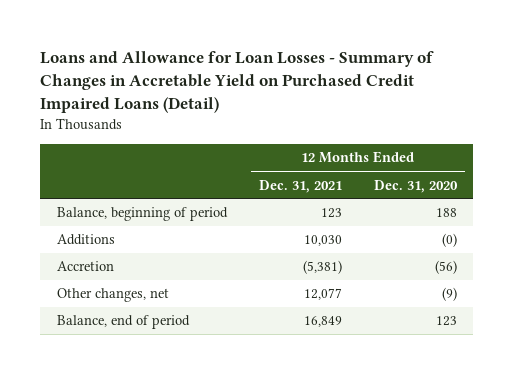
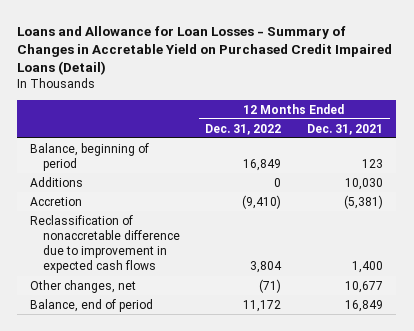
[374,179,459,193] Dec. 31, 2020 -> none
none -> [205,123,282,135] Dec. 31, 2022
none -> [30,214,180,274] Reclassification of nonaccretable difference due to improvement in expected cash flows
[303,288,342,301] 12,077 -> [345,280,384,293] 10,677

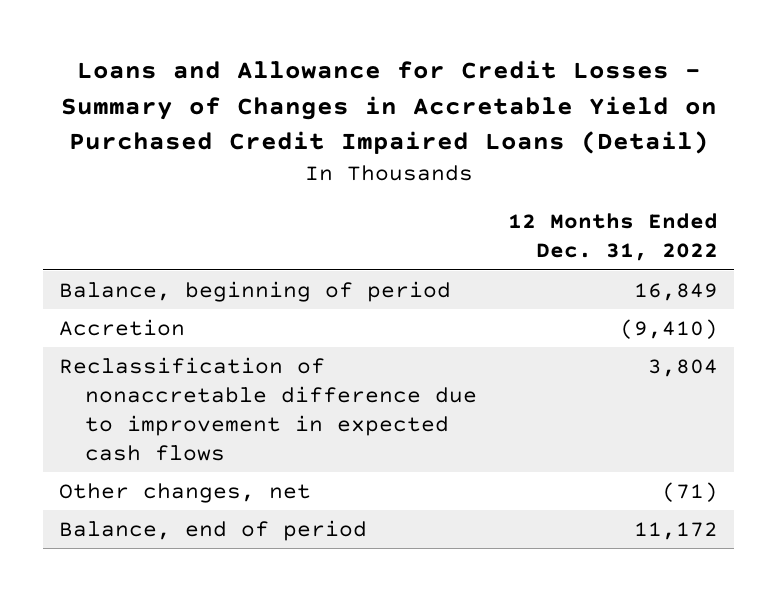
[17,25,393,76] Loans and Allowance for Loan Losses - Summary of Changes in Accretable Yield on Purchased Credit Impaired Loans (Detail) -> [60,60,717,154] Loans and Allowance for Credit Losses - Summary of Changes in Accretable Yield on Purchased Credit Impaired Loans (Detail)
[307,123,384,135] Dec. 31, 2021 -> none
[30,176,84,187] Additions -> none

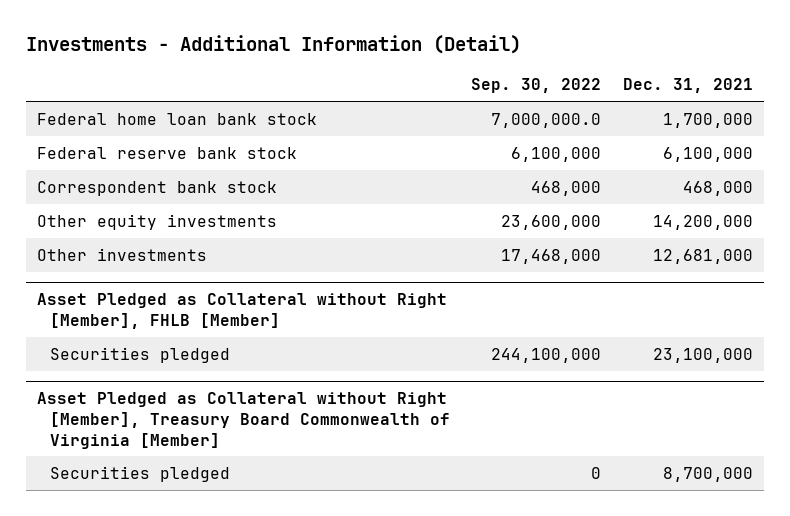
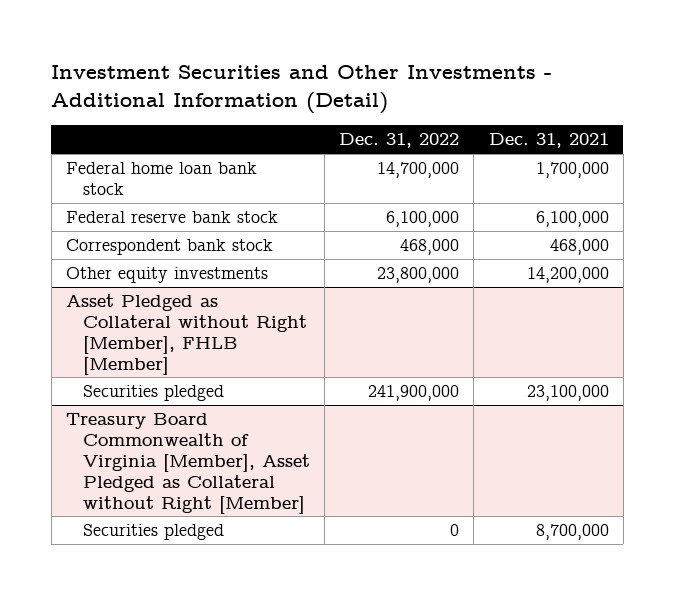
[26,35,522,55] Investments - Additional Information (Detail) -> [51,65,553,115] Investment Securities and Other Investments - Additional Information (Detail)
[471,78,602,94] Sep. 30, 2022 -> none
none -> [339,133,460,149] Dec. 31, 2022
[37,247,208,261] Other investments -> none
[37,392,450,449] Asset Pledged as Collateral without Right [Member], Treasury Board Commonwealth of Virginia [Member] -> [65,413,311,514] Treasury Board Commonwealth of Virginia [Member], Asset Pledged as Collateral without Right [Member]

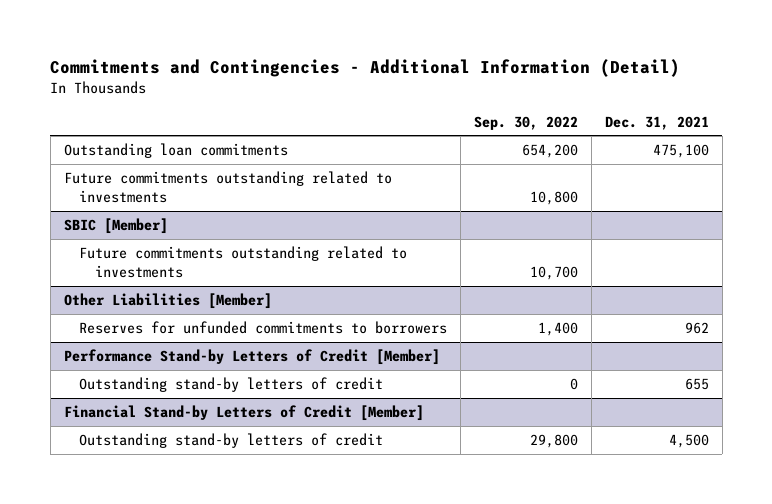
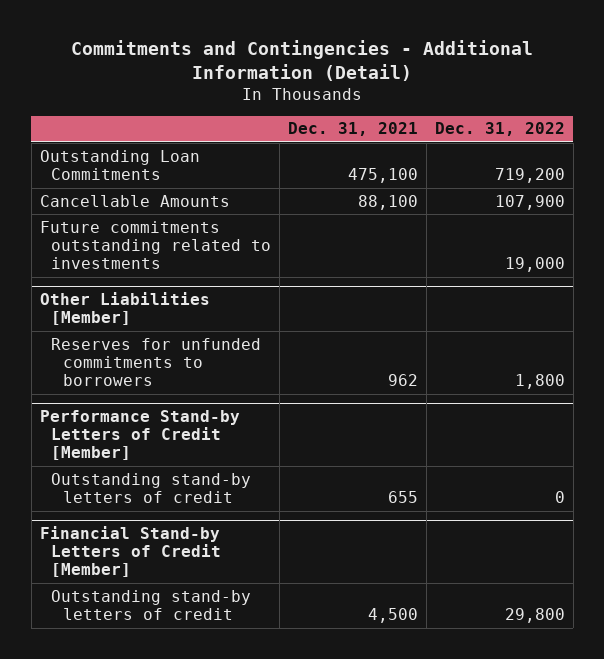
[474,115,579,130] Sep. 30, 2022 -> none
none -> [434,122,565,137] Dec. 31, 2022
[63,171,392,203] Future commitments outstanding related to investments -> none
[63,218,168,235] SBIC [Member] -> none
[63,143,288,159] Outstanding loan commitments -> [39,149,200,181] Outstanding Loan Commitments
none -> [39,194,230,207] Cancellable Amounts

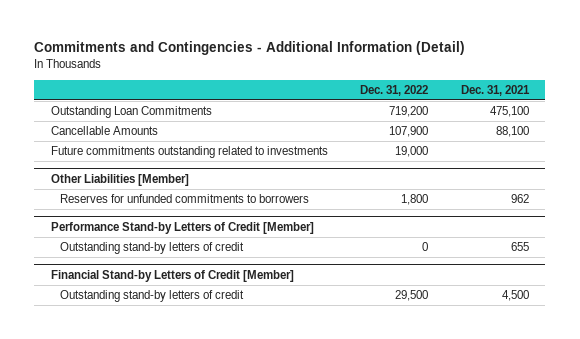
[504,608,565,624] 29,800 -> [395,290,429,302] 29,500

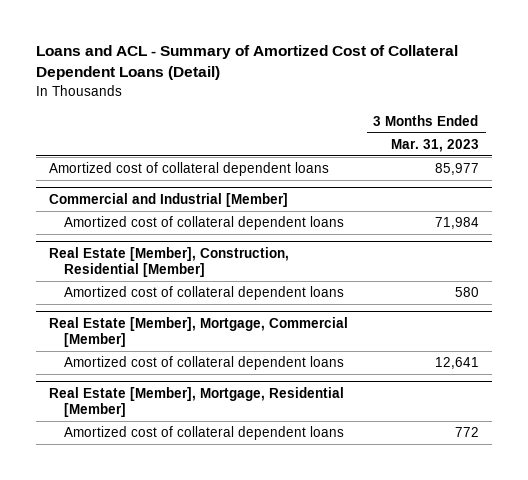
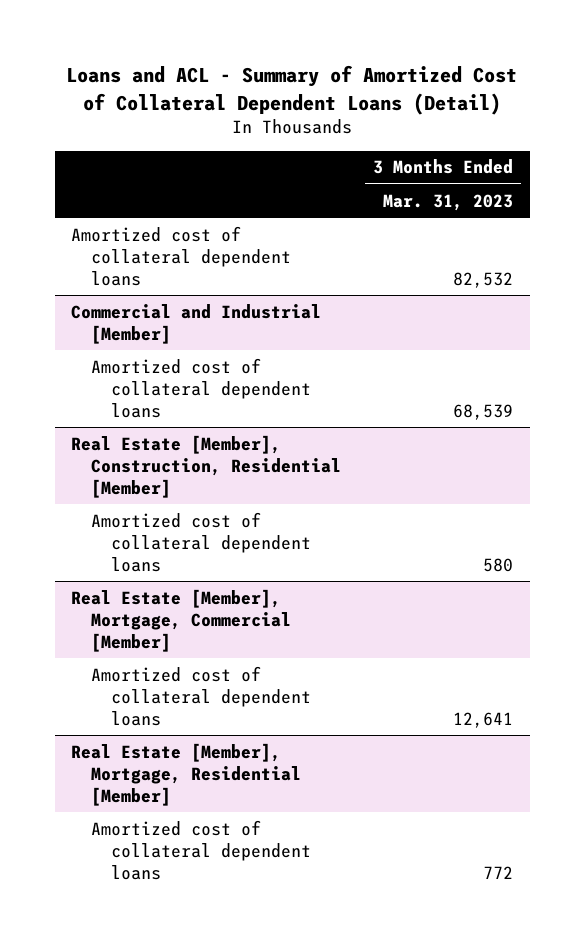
[434,163,479,176] 85,977 -> [453,271,514,288] 82,532
[434,217,479,230] 71,984 -> [453,403,514,420] 68,539

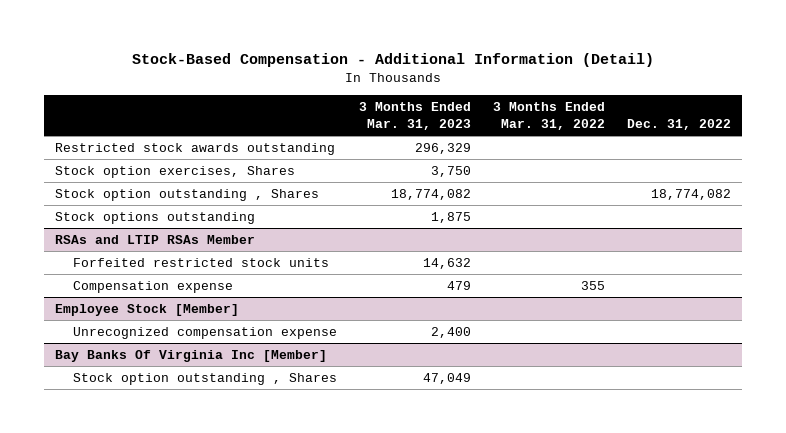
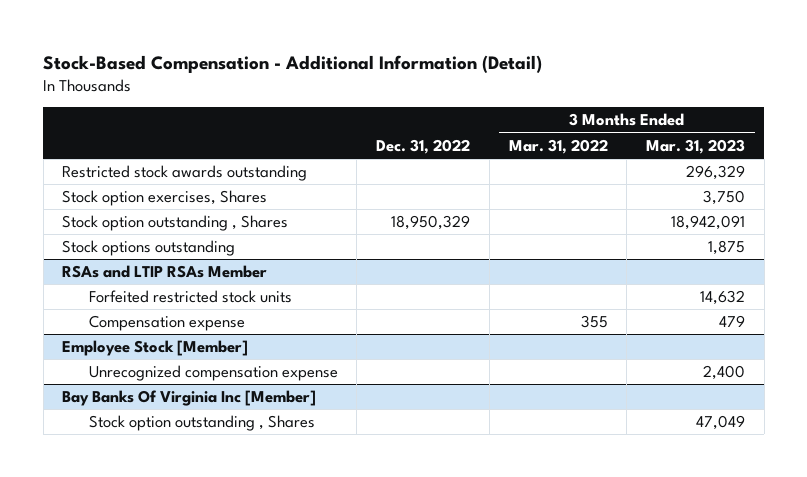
[391,189,472,201] 18,774,082 -> [671,215,746,231] 18,942,091
[651,189,732,201] 18,774,082 -> [391,215,471,231] 18,950,329

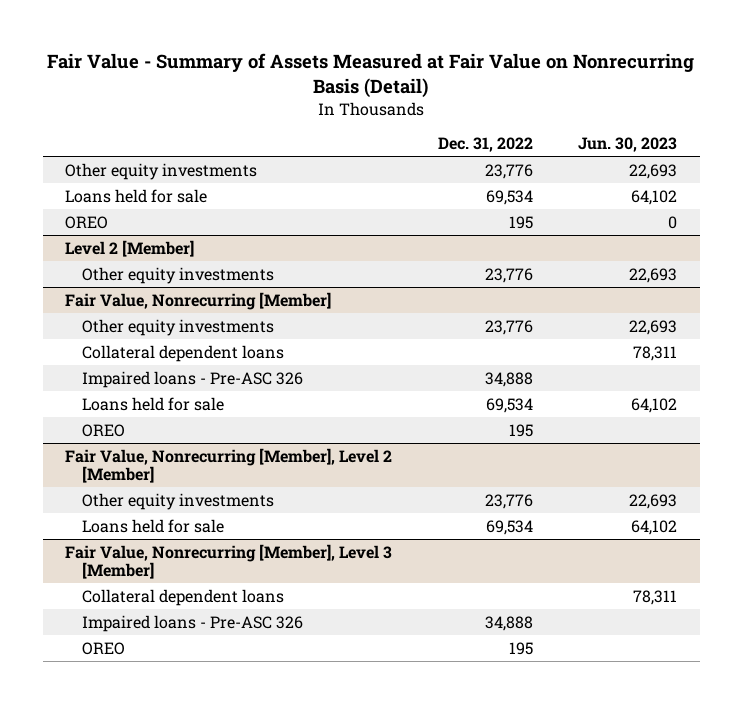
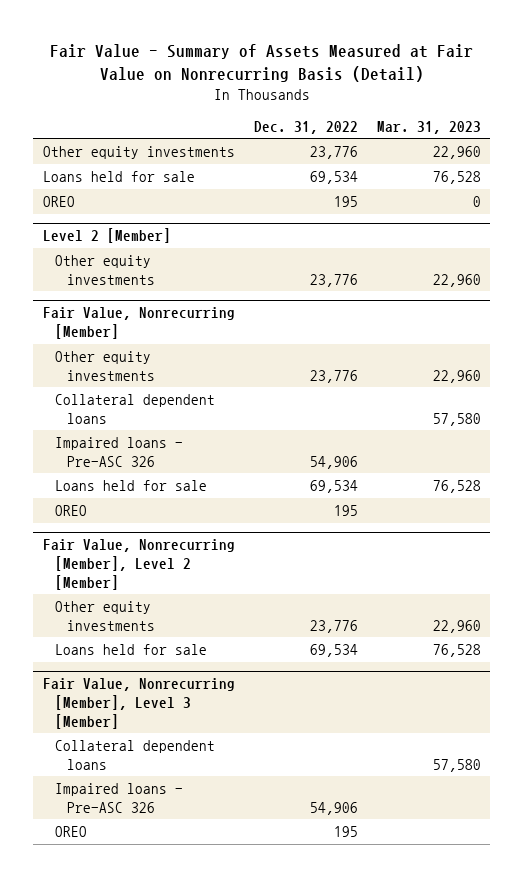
[578,137,678,153] Jun. 30, 2023 -> none
none -> [376,120,481,134] Mar. 31, 2023
[484,371,533,387] 34,888 -> [309,455,358,469] 54,906
[484,615,533,631] 34,888 -> [309,801,358,815] 54,906

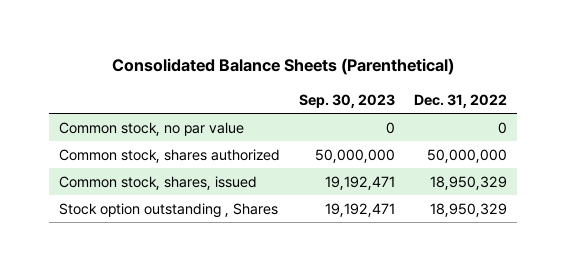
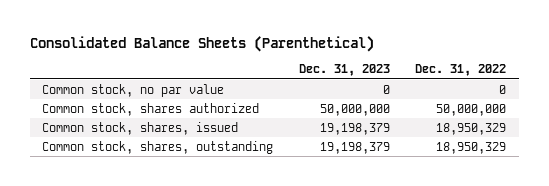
[298,93,395,108] Sep. 30, 2023 -> none
none -> [298,64,390,77] Dec. 31, 2023
[58,202,278,218] Stock option outstanding , Shares -> [42,140,274,154] Common stock, shares, outstanding

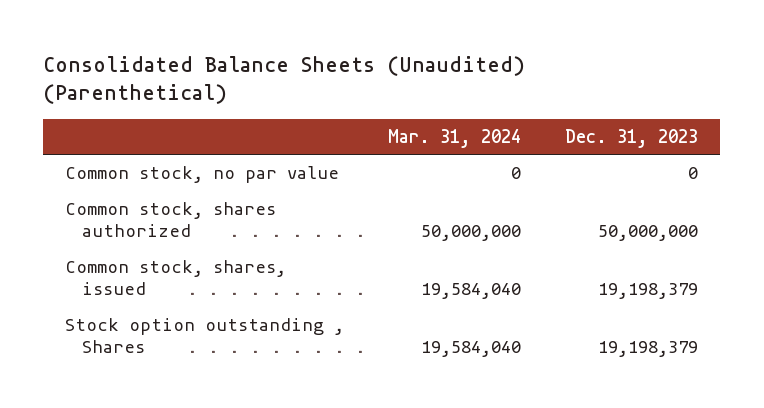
[29,35,374,52] Consolidated Balance Sheets (Parenthetical) -> [43,55,526,105] Consolidated Balance Sheets (Unaudited) (Parenthetical)
[415,64,507,77] Dec. 31, 2022 -> none
none -> [388,128,522,148] Mar. 31, 2024
[42,140,274,154] Common stock, shares, outstanding -> [65,318,345,354] Stock option outstanding , Shares

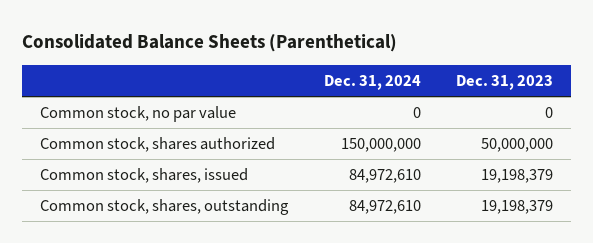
[43,55,526,105] Consolidated Balance Sheets (Unaudited) (Parenthetical) -> [22,34,398,53] Consolidated Balance Sheets (Parenthetical)
[388,128,522,148] Mar. 31, 2024 -> none
none -> [323,74,421,90] Dec. 31, 2024
[65,318,345,354] Stock option outstanding , Shares -> [40,199,290,216] Common stock, shares, outstanding

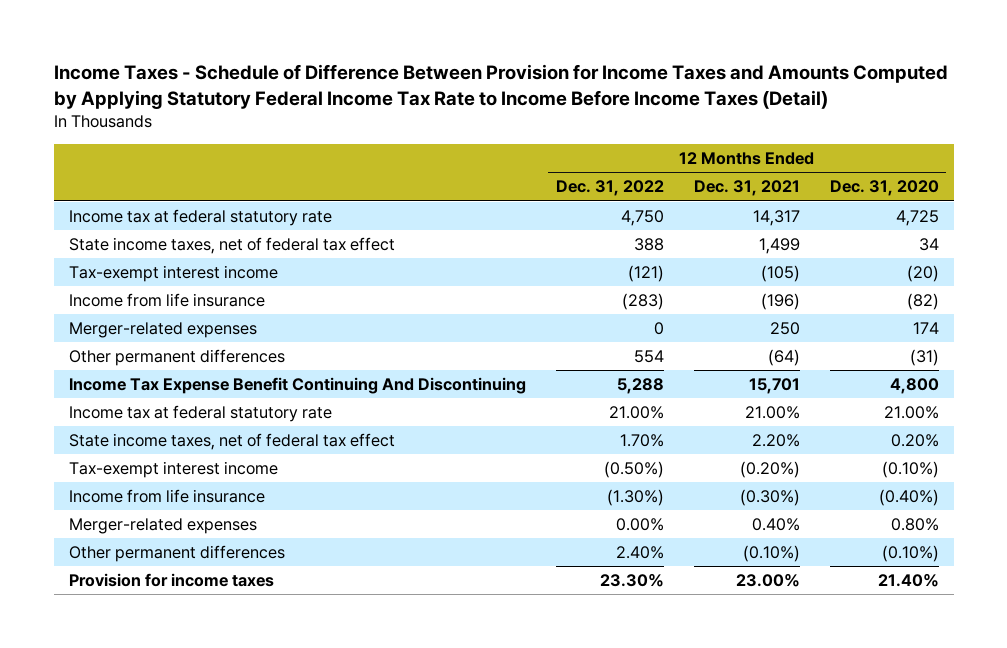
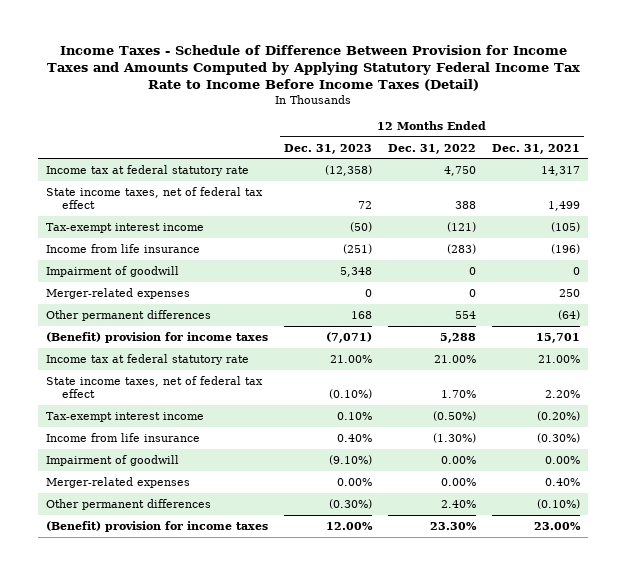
[829,180,939,197] Dec. 31, 2020 -> none
none -> [283,143,372,154] Dec. 31, 2023
none -> [45,265,179,277] Impairment of goodwill
[68,377,526,395] Income Tax Expense Benefit Continuing And Discontinuing -> [45,331,268,343] (Benefit) provision for income taxes
none -> [45,454,179,466] Impairment of goodwill
[68,573,274,588] Provision for income taxes -> [45,520,268,532] (Benefit) provision for income taxes

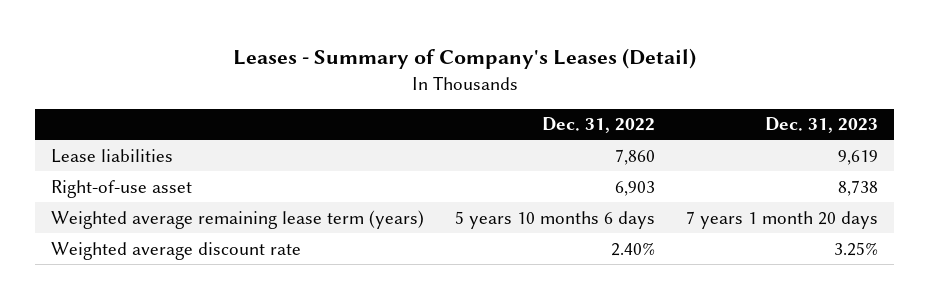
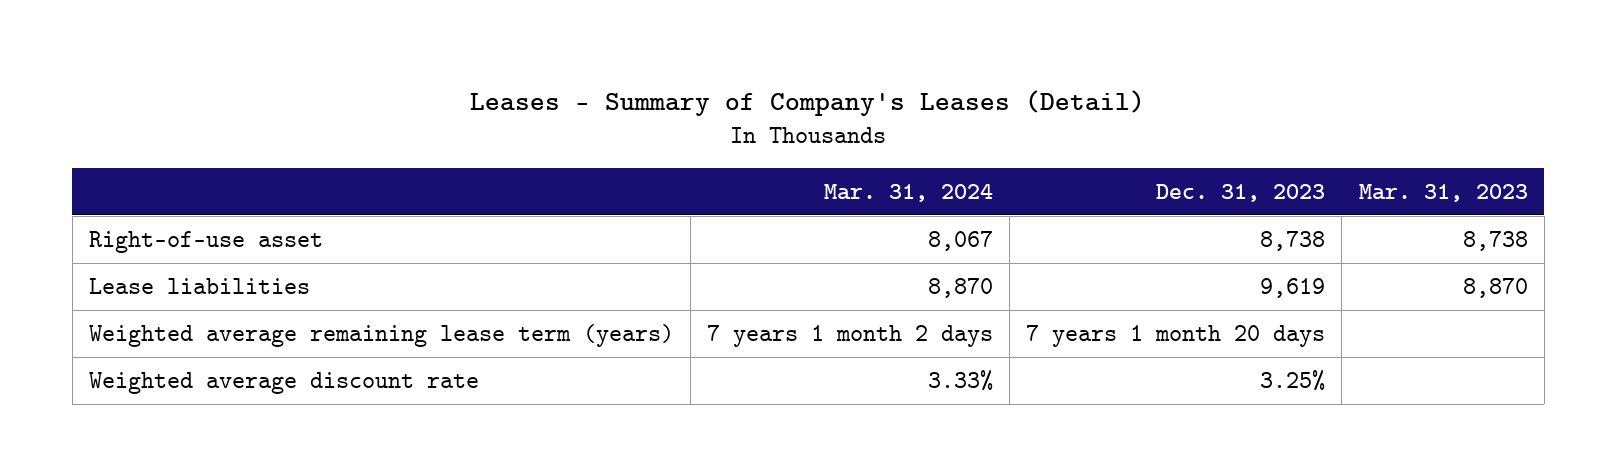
[542,117,656,134] Dec. 31, 2022 -> none
none -> [824,183,994,202] Mar. 31, 2024
none -> [1358,183,1528,202] Mar. 31, 2023
[50,148,173,163] Lease liabilities -> [88,277,310,294] Lease liabilities

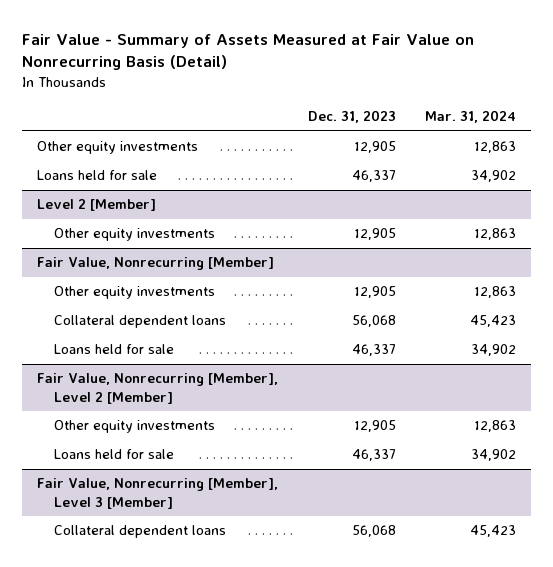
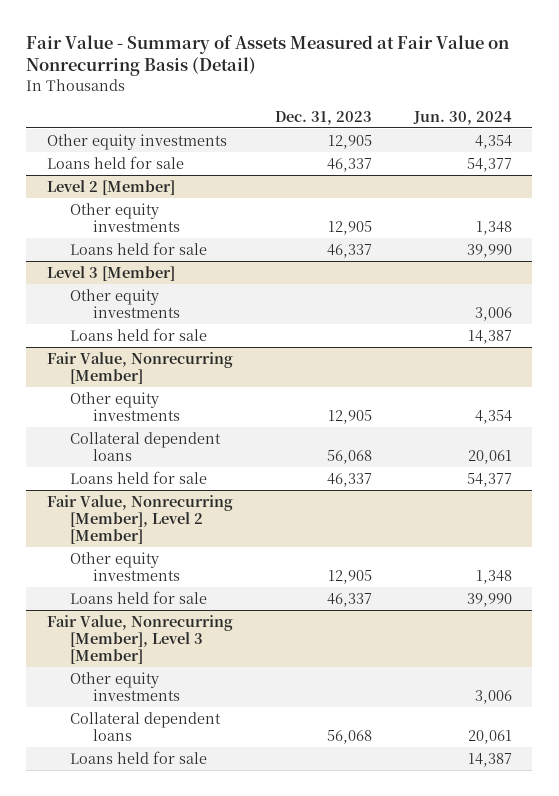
[425,109,517,123] Mar. 31, 2024 -> none
none -> [412,110,512,125] Jun. 30, 2024
none -> [69,241,207,255] Loans held for sale
none -> [47,265,176,281] Level 3 [Member]
none -> [69,288,180,318] Other equity investments
none -> [69,327,207,341] Loans held for sale
none -> [69,671,180,701] Other equity investments
none -> [69,750,207,764] Loans held for sale

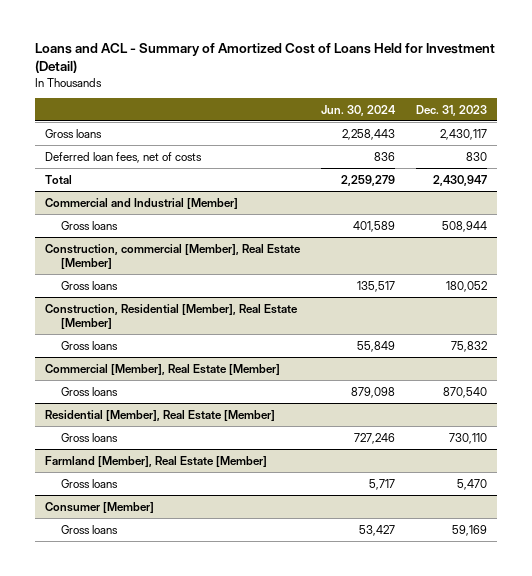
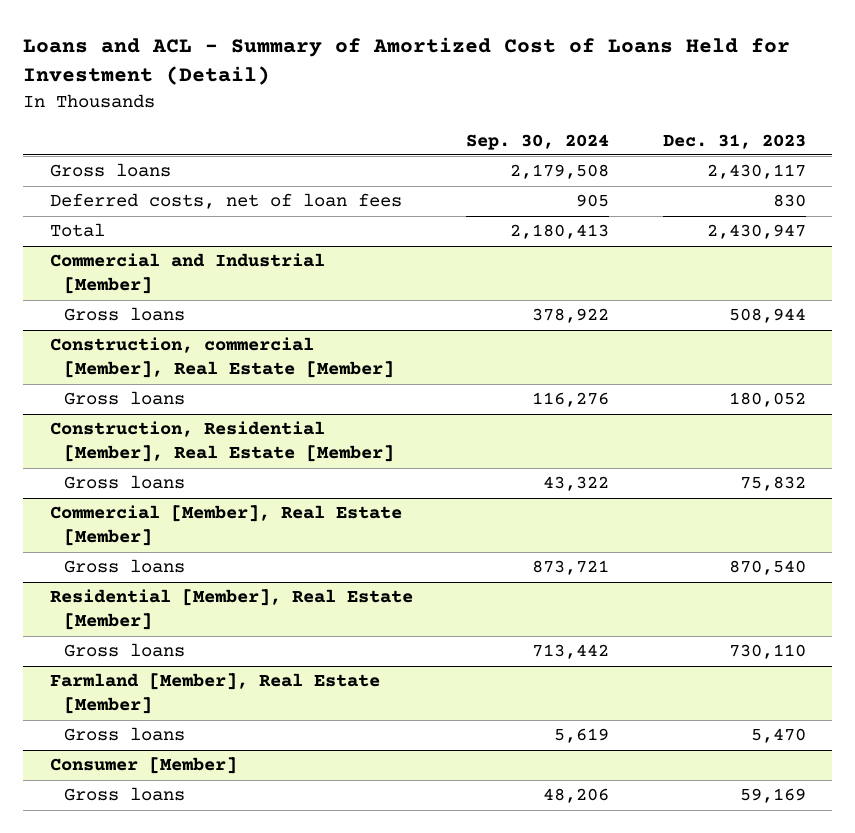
[321,104,397,116] Jun. 30, 2024 -> none
none -> [466,133,610,150] Sep. 30, 2024
[45,151,203,163] Deferred loan fees, net of costs -> [49,193,402,210] Deferred costs, net of loan fees

